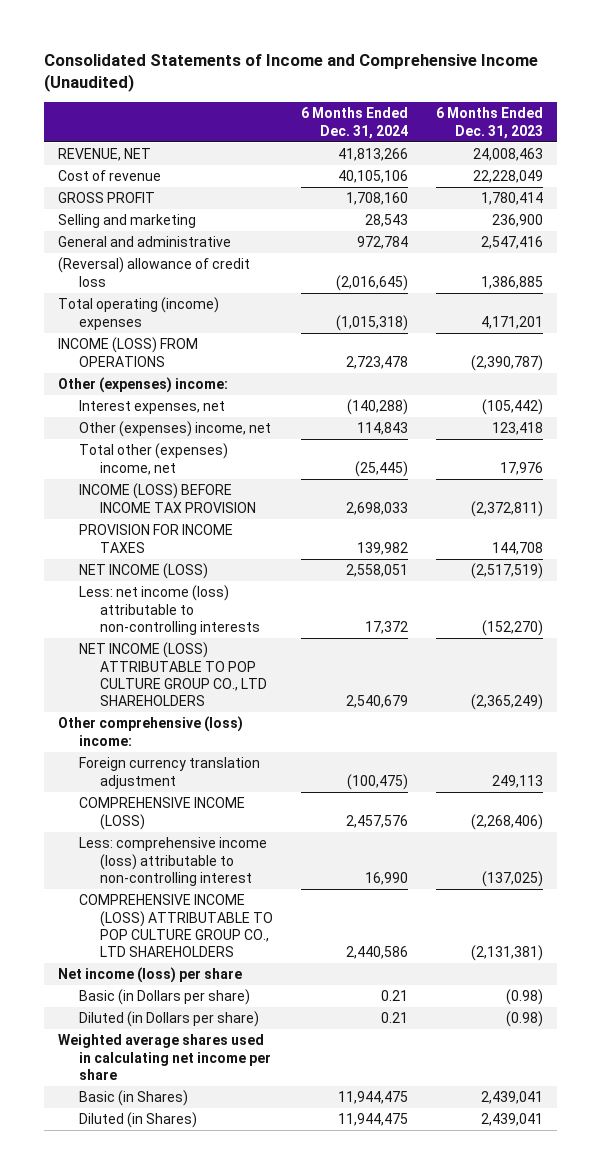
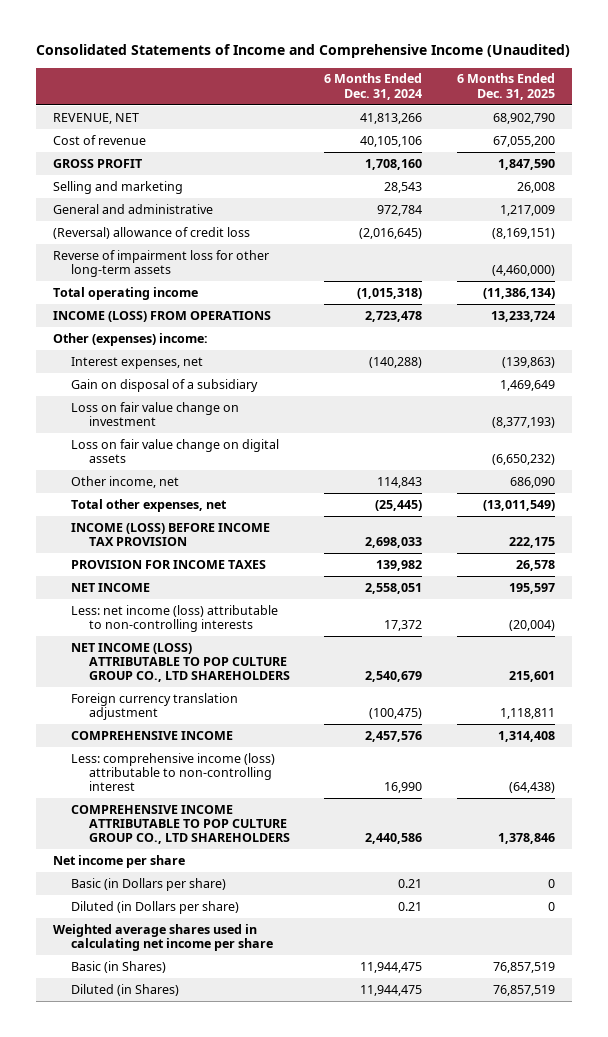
[436,107,544,139] 6 Months Ended Dec. 31, 2023 -> none
none -> [456,73,555,100] 6 Months Ended Dec. 31, 2025
none -> [53,249,270,278] Reverse of impairment loss for other long-term assets
[57,297,219,330] Total operating (income) expenses -> [53,286,199,300] Total operating income
none -> [71,378,259,392] Gain on disposal of a subsidiary
none -> [71,401,240,427] Loss on fair value change on investment
none -> [71,438,280,464] Loss on fair value change on digital assets
[78,421,271,438] Other (expenses) income, net -> [71,475,180,488] Other income, net
[78,443,228,475] Total other (expenses) income, net -> [71,498,228,512] Total other expenses, net
[78,563,208,580] NET INCOME (LOSS) -> [71,582,151,592] NET INCOME
[57,716,243,746] Other comprehensive (loss) income: -> none
[78,797,245,830] COMPREHENSIVE INCOME (LOSS) -> [71,730,234,740] COMPREHENSIVE INCOME
[78,894,273,957] COMPREHENSIVE INCOME (LOSS) ATTRIBUTABLE TO POP CULTURE GROUP CO., LTD SHAREHOLDERS -> [71,804,290,845] COMPREHENSIVE INCOME ATTRIBUTABLE TO POP CULTURE GROUP CO., LTD SHAREHOLDERS
[57,967,242,984] Net income (loss) per share -> [53,854,186,868] Net income per share

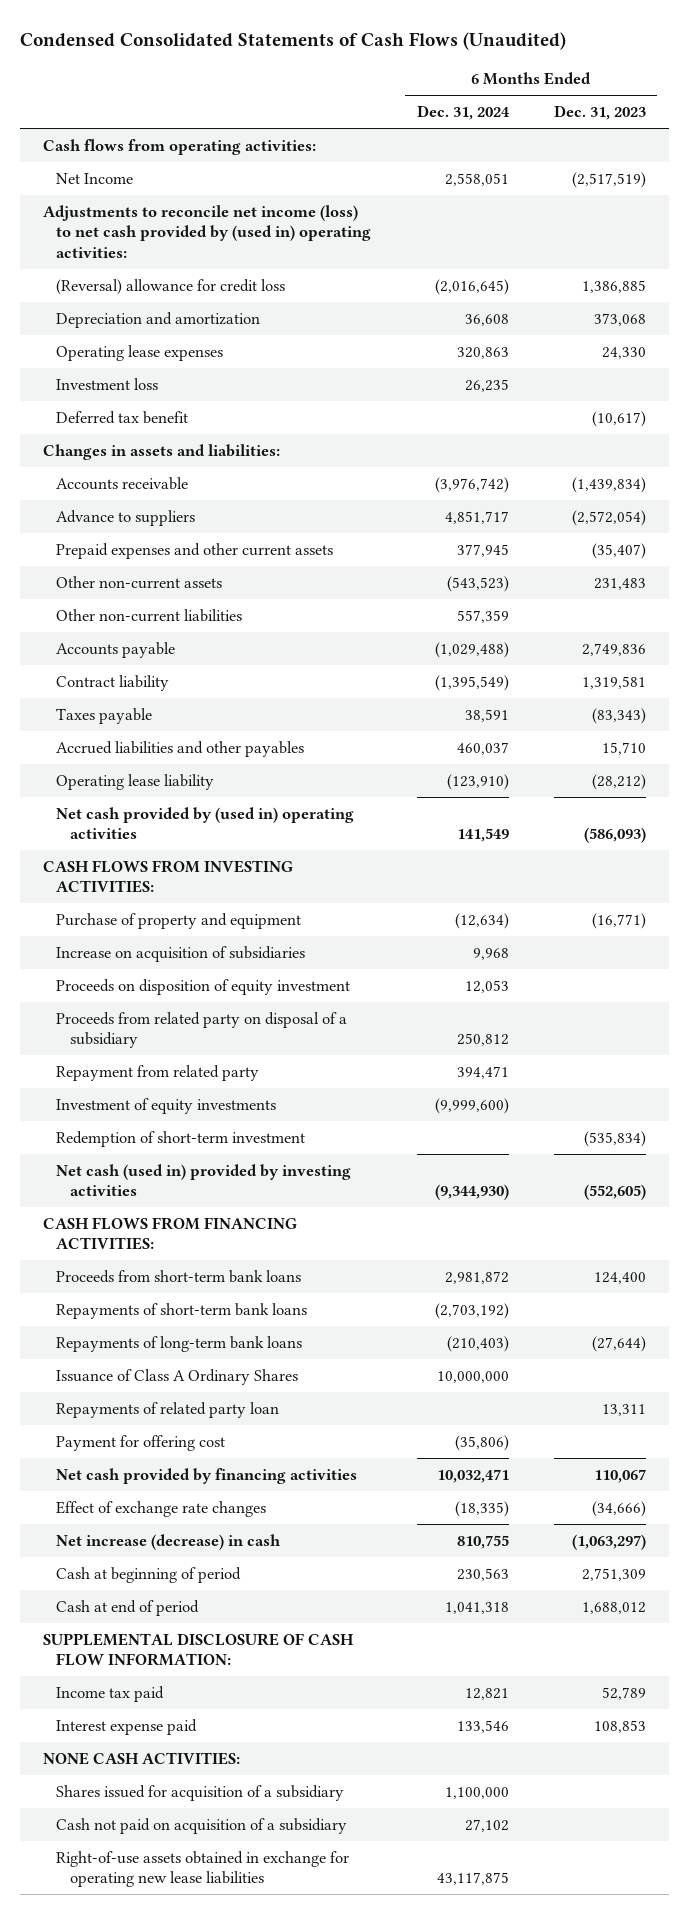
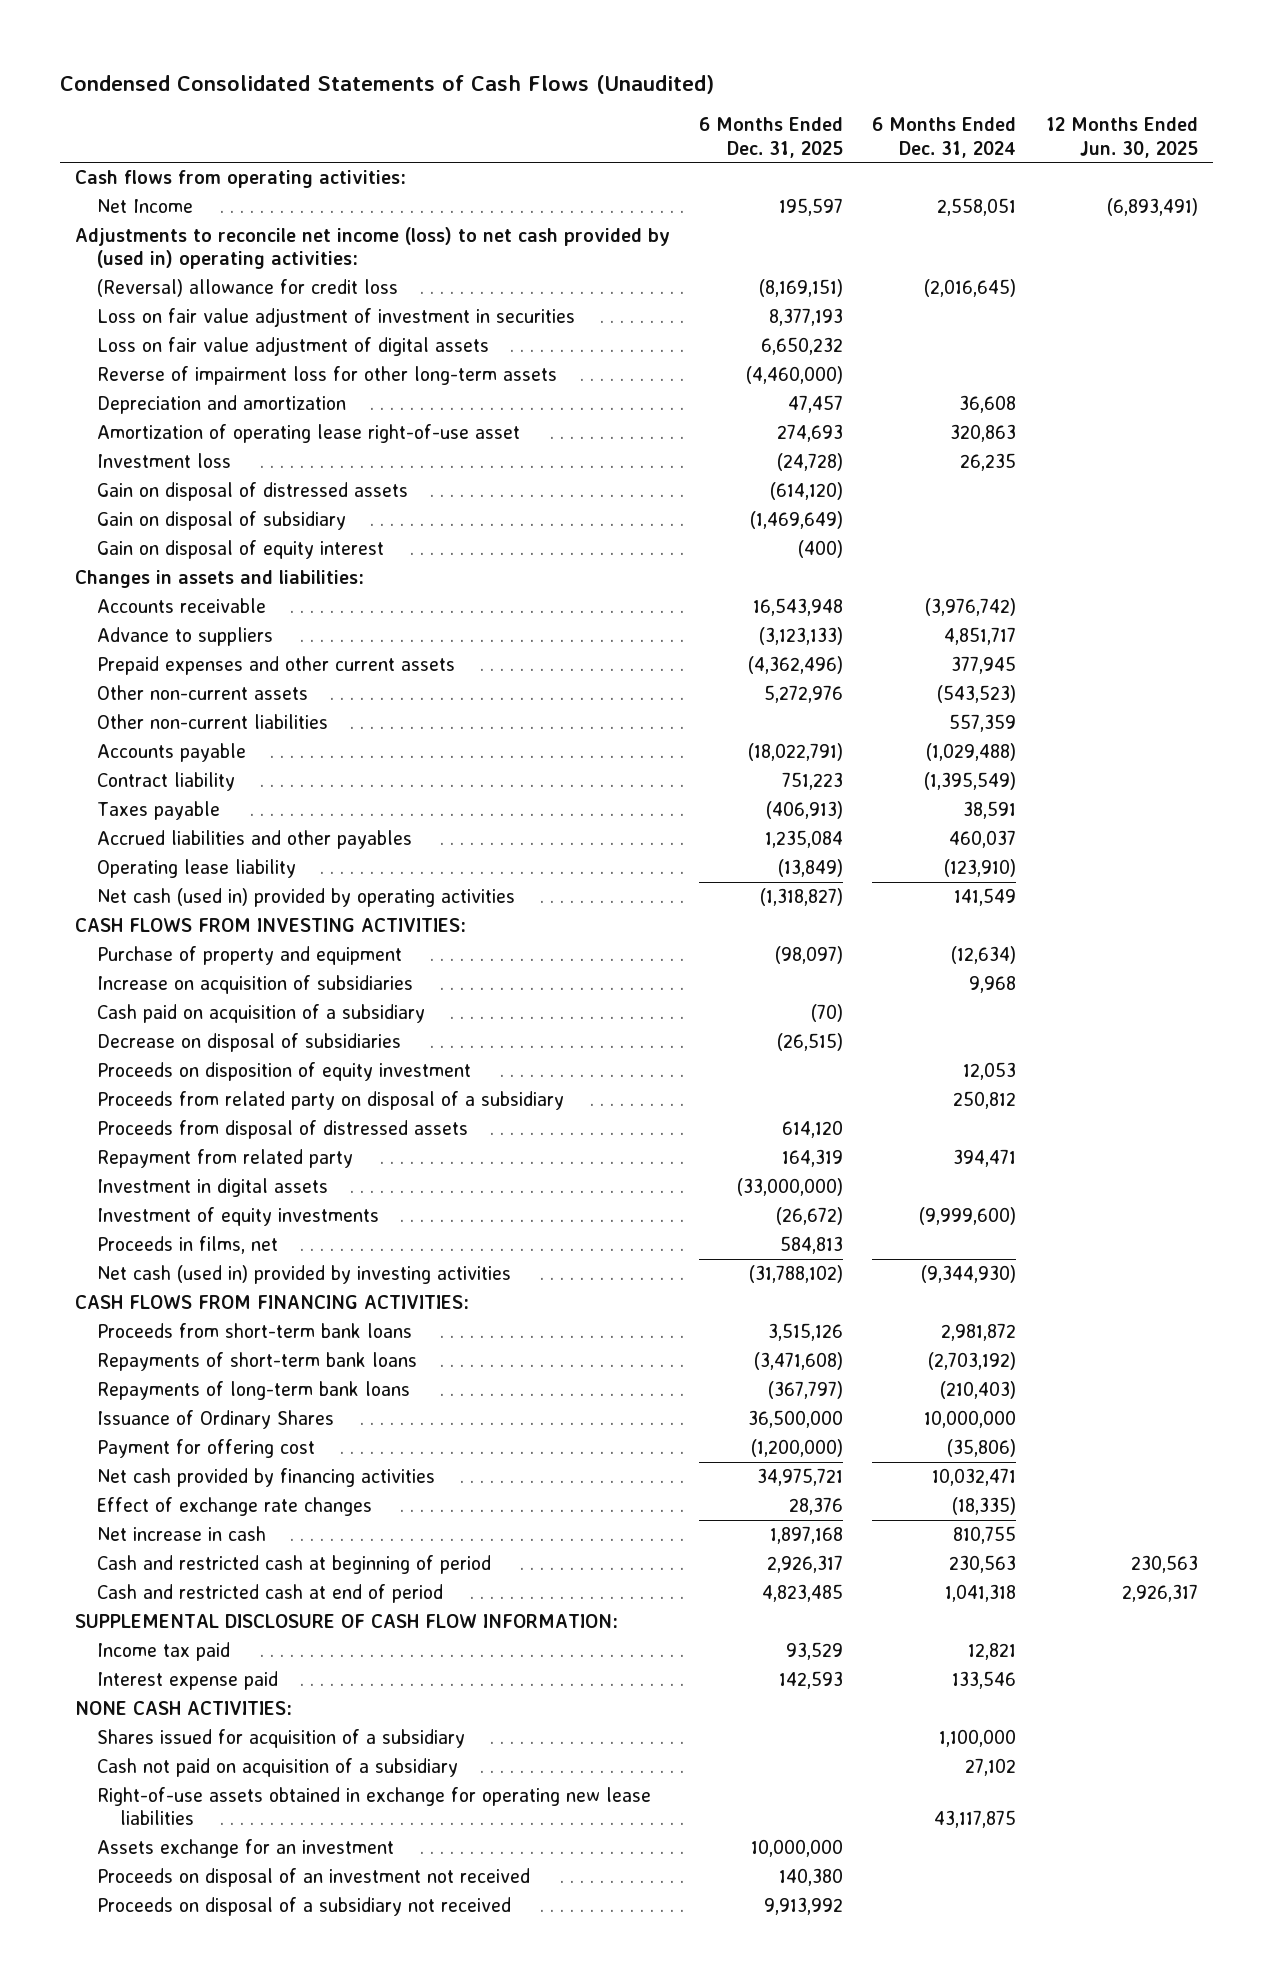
[554,105,647,121] Dec. 31, 2023 -> none
none -> [699,117,844,158] 6 Months Ended Dec. 31, 2025
none -> [1045,117,1198,158] 12 Months Ended Jun. 30, 2025
none -> [97,307,576,327] Loss on fair value adjustment of investment in securities
none -> [97,336,490,356] Loss on fair value adjustment of digital assets
none -> [97,365,558,385] Reverse of impairment loss for other long-term assets
[56,344,224,361] Operating lease expenses -> [97,423,521,443] Amortization of operating lease right-of-use asset
[56,410,189,424] Deferred tax benefit -> none
none -> [97,481,409,501] Gain on disposal of distressed assets
none -> [97,510,347,530] Gain on disposal of subsidiary
none -> [97,539,385,559] Gain on disposal of equity interest
[56,806,355,840] Net cash provided by (used in) operating activities -> [97,887,516,907] Net cash (used in) provided by operating activities
none -> [97,1003,426,1023] Cash paid on acquisition of a subsidiary
none -> [97,1032,402,1052] Decrease on disposal of subsidiaries
none -> [97,1119,469,1139] Proceeds from disposal of distressed assets
none -> [97,1177,329,1197] Investment in digital assets
[56,1130,306,1147] Redemption of short-term investment -> none
none -> [97,1235,279,1254] Proceeds in films, net
[56,1401,280,1418] Repayments of related party loan -> none
[56,1368,299,1385] Issuance of Class A Ordinary Shares -> [97,1409,335,1429] Issuance of Ordinary Shares
[56,1533,282,1550] Net increase (decrease) in cash -> [97,1525,267,1541] Net increase in cash
[56,1566,242,1583] Cash at beginning of period -> [97,1554,492,1574] Cash and restricted cash at beginning of period
[56,1599,200,1616] Cash at end of period -> [97,1583,444,1603] Cash and restricted cash at end of period
none -> [97,1838,395,1858] Assets exchange for an investment
none -> [97,1867,531,1887] Proceeds on disposal of an investment not received
none -> [97,1896,512,1916] Proceeds on disposal of a subsidiary not received

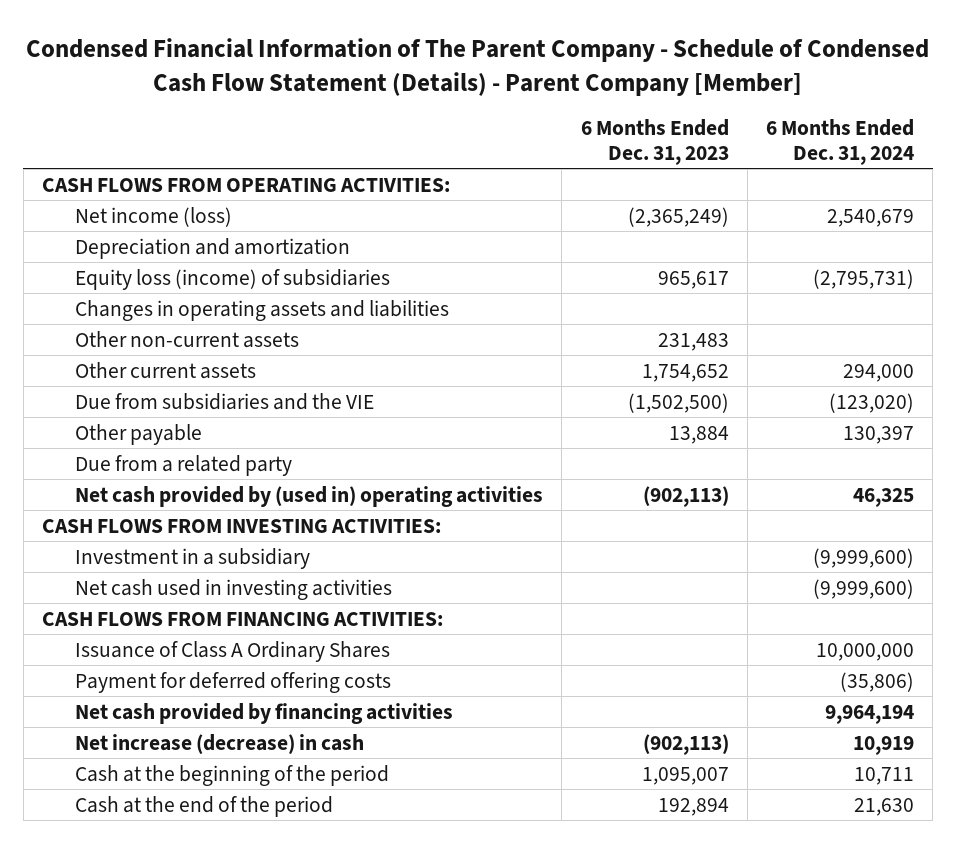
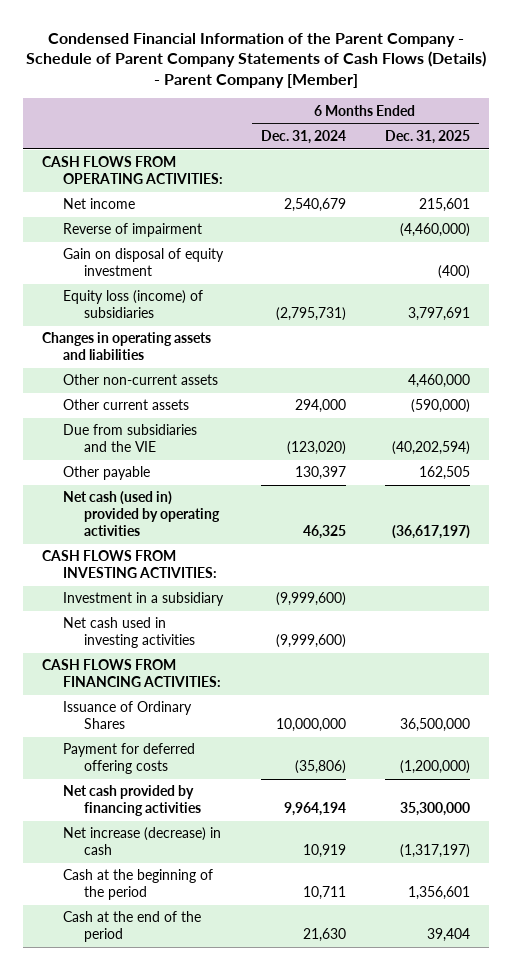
[26,37,930,96] Condensed Financial Information of The Parent Company - Schedule of Condensed Cash Flow Statement (Details) - Parent Company [Member] -> [25,32,486,88] Condensed Financial Information of the Parent Company - Schedule of Parent Company Statements of Cash Flows (Details) - Parent Company [Member]
[580,118,729,166] 6 Months Ended Dec. 31, 2023 -> none
none -> [384,130,470,145] Dec. 31, 2025
[75,237,351,259] Depreciation and amortization -> none
[75,206,233,227] Net income (loss) -> [63,198,136,210] Net income
none -> [63,223,203,238] Reverse of impairment
none -> [63,248,225,277] Gain on disposal of equity investment
[75,454,293,476] Due from a related party -> none
[75,485,544,507] Net cash provided by (used in) operating activities -> [63,491,221,537] Net cash (used in) provided by operating activities
[75,640,391,662] Issuance of Class A Ordinary Shares -> [63,701,193,730] Issuance of Ordinary Shares

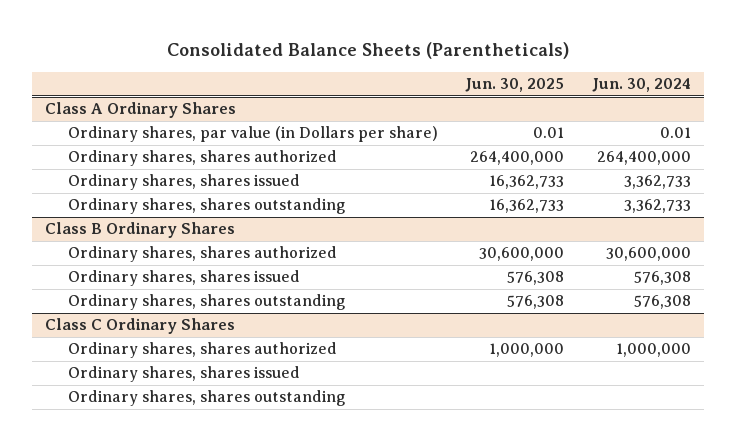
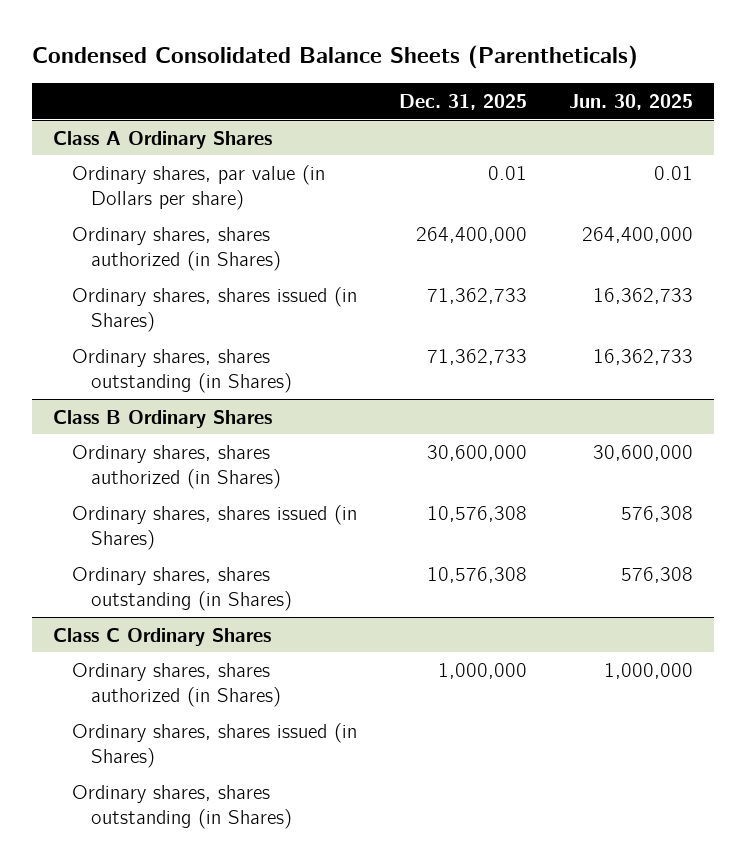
[167,42,570,60] Consolidated Balance Sheets (Parentheticals) -> [31,45,638,70] Condensed Consolidated Balance Sheets (Parentheticals)
[591,78,691,93] Jun. 30, 2024 -> none
none -> [399,94,528,111] Dec. 31, 2025
[68,150,338,167] Ordinary shares, shares authorized -> [72,226,282,272] Ordinary shares, shares authorized (in Shares)
[68,174,301,191] Ordinary shares, shares issued -> [72,286,358,333] Ordinary shares, shares issued (in Shares)
[68,198,347,215] Ordinary shares, shares outstanding -> [72,348,293,394] Ordinary shares, shares outstanding (in Shares)
[68,246,338,263] Ordinary shares, shares authorized -> [72,444,282,490] Ordinary shares, shares authorized (in Shares)
[68,270,301,287] Ordinary shares, shares issued -> [72,504,358,551] Ordinary shares, shares issued (in Shares)
[68,294,347,311] Ordinary shares, shares outstanding -> [72,566,293,612] Ordinary shares, shares outstanding (in Shares)
[68,342,338,359] Ordinary shares, shares authorized -> [72,662,282,708] Ordinary shares, shares authorized (in Shares)
[68,366,301,383] Ordinary shares, shares issued -> [72,722,358,769] Ordinary shares, shares issued (in Shares)
[68,390,347,407] Ordinary shares, shares outstanding -> [72,784,293,830] Ordinary shares, shares outstanding (in Shares)

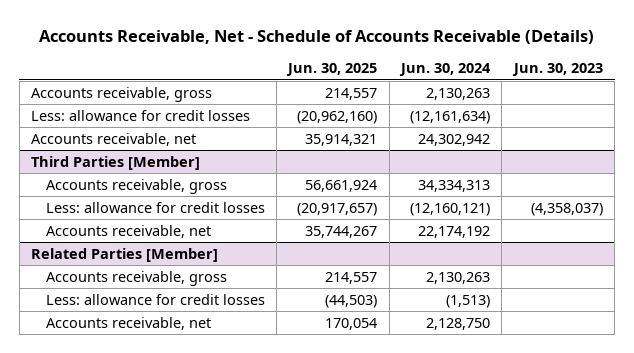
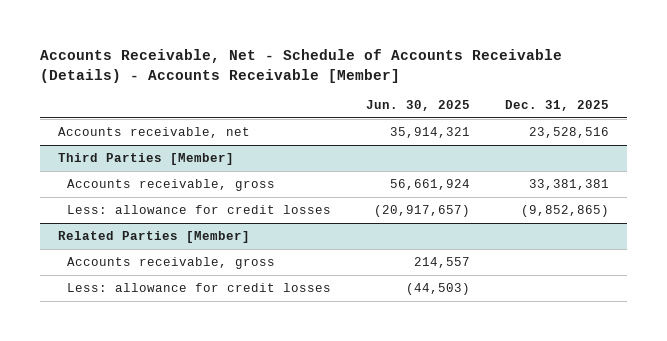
[38,29,594,44] Accounts Receivable, Net - Schedule of Accounts Receivable (Details) -> [40,49,563,83] Accounts Receivable, Net - Schedule of Accounts Receivable (Details) - Accounts Receivable [Member]
[399,63,492,77] Jun. 30, 2024 -> none
[511,63,603,77] Jun. 30, 2023 -> none
none -> [505,100,610,112] Dec. 31, 2025
[30,86,212,102] Accounts receivable, gross -> none
[30,109,250,121] Less: allowance for credit losses -> none
[45,224,211,238] Accounts receivable, net -> none
[45,316,211,330] Accounts receivable, net -> none

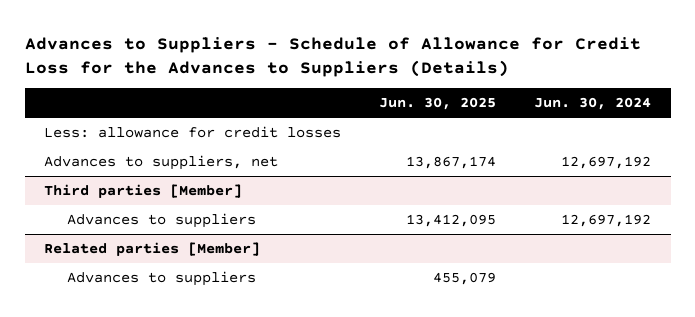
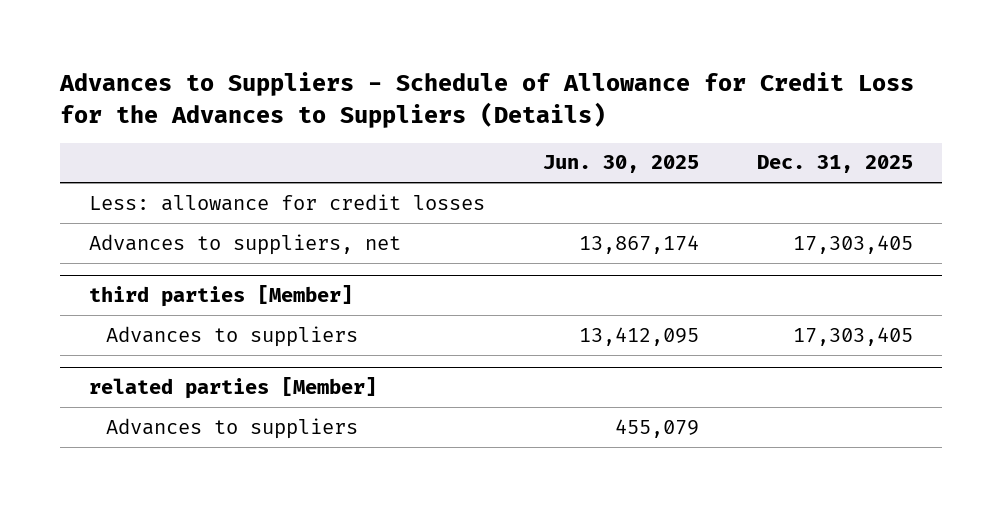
[534,97,652,111] Jun. 30, 2024 -> none
none -> [756,155,913,174] Dec. 31, 2025
[43,184,242,199] Third parties [Member] -> [89,285,354,308] third parties [Member]
[43,242,260,257] Related parties [Member] -> [89,377,378,400] related parties [Member]

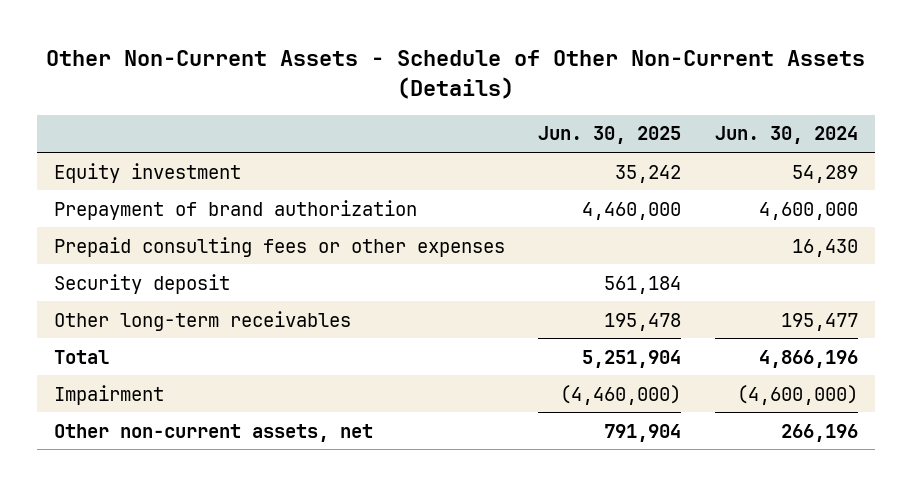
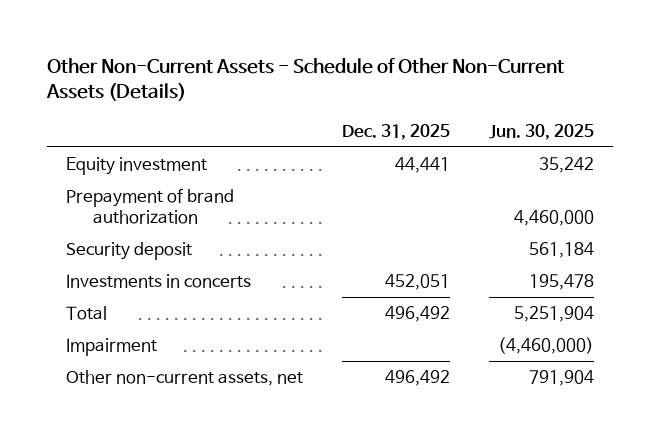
[714,126,858,145] Jun. 30, 2024 -> none
none -> [342,123,451,140] Dec. 31, 2025
[53,236,505,257] Prepaid consulting fees or other expenses -> none
[53,310,351,331] Other long-term receivables -> [66,273,252,288] Investments in concerts

